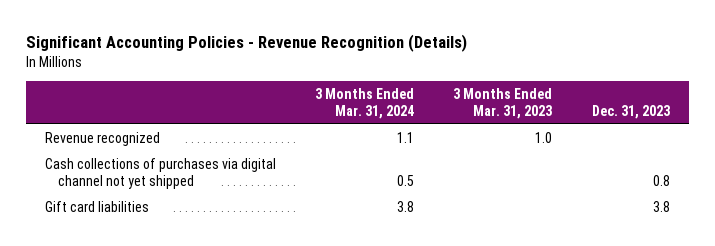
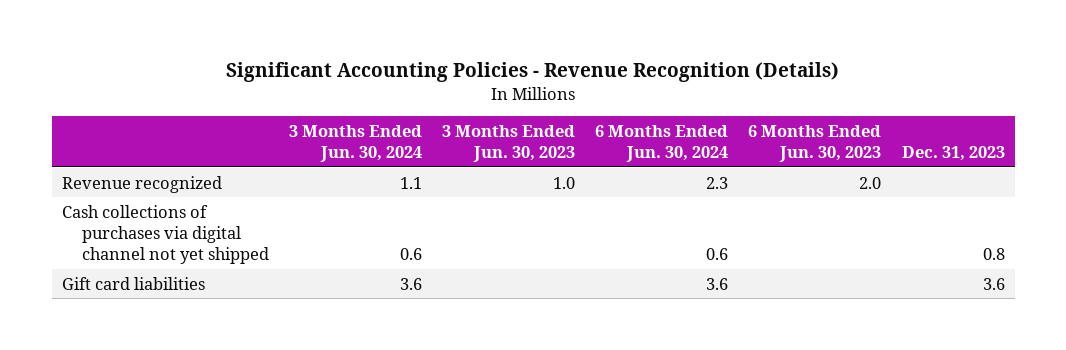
[315,88,415,119] 3 Months Ended Mar. 31, 2024 -> none
[453,88,553,119] 3 Months Ended Mar. 31, 2023 -> none
none -> [288,125,422,163] 3 Months Ended Jun. 30, 2024
none -> [442,125,576,163] 3 Months Ended Jun. 30, 2023
none -> [595,125,729,163] 6 Months Ended Jun. 30, 2024
none -> [748,125,882,163] 6 Months Ended Jun. 30, 2023
[652,201,670,213] 3.8 -> [982,277,1005,290] 3.6

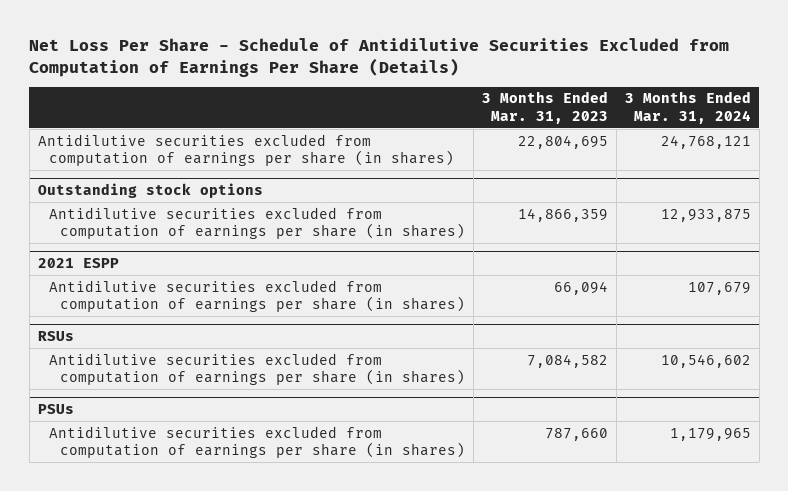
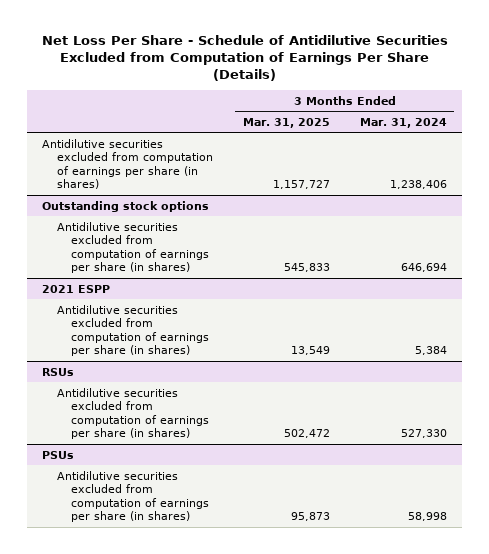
[482,91,609,125] 3 Months Ended Mar. 31, 2023 -> none
none -> [242,117,330,128] Mar. 31, 2025
[660,134,751,149] 24,768,121 -> [389,180,447,190] 1,238,406
[660,208,751,222] 12,933,875 -> [400,263,447,273] 646,694
[687,281,751,295] 107,679 -> [414,346,447,356] 5,384
[660,353,751,368] 10,546,602 -> [400,429,447,439] 527,330
[669,427,751,441] 1,179,965 -> [407,512,447,522] 58,998

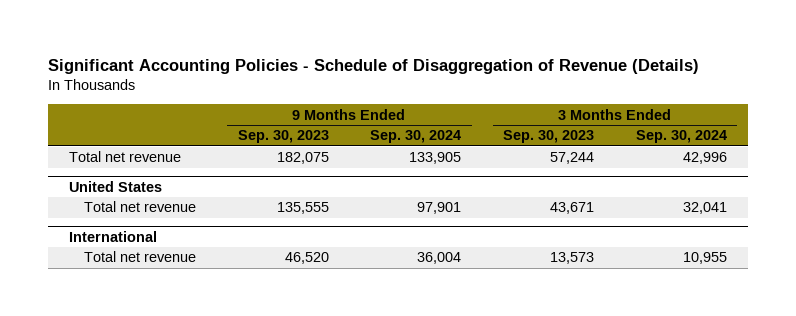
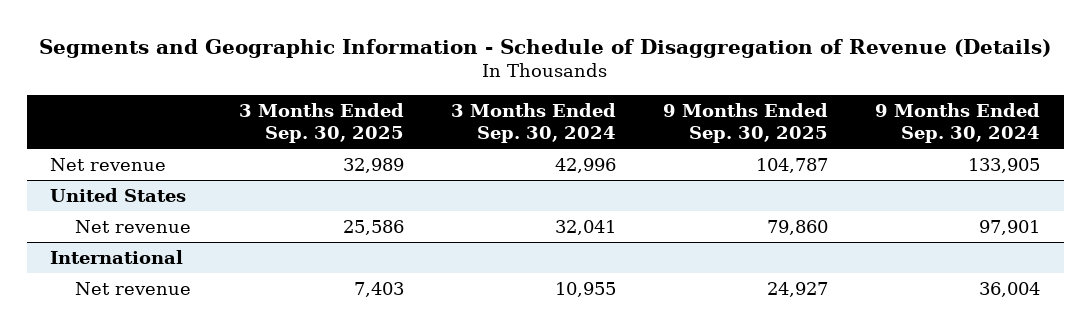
[48,58,700,74] Significant Accounting Policies - Schedule of Disaggregation of Revenue (Details) -> [39,38,1052,58] Segments and Geographic Information - Schedule of Disaggregation of Revenue (Details)
[237,130,329,144] Sep. 30, 2023 -> none
[503,130,595,144] Sep. 30, 2023 -> none
none -> [238,102,404,144] 3 Months Ended Sep. 30, 2025
none -> [663,102,829,144] 9 Months Ended Sep. 30, 2025
[69,151,182,163] Total net revenue -> [50,157,167,171] Net revenue
[83,201,196,213] Total net revenue -> [75,219,192,233] Net revenue
[83,251,196,263] Total net revenue -> [75,281,192,295] Net revenue

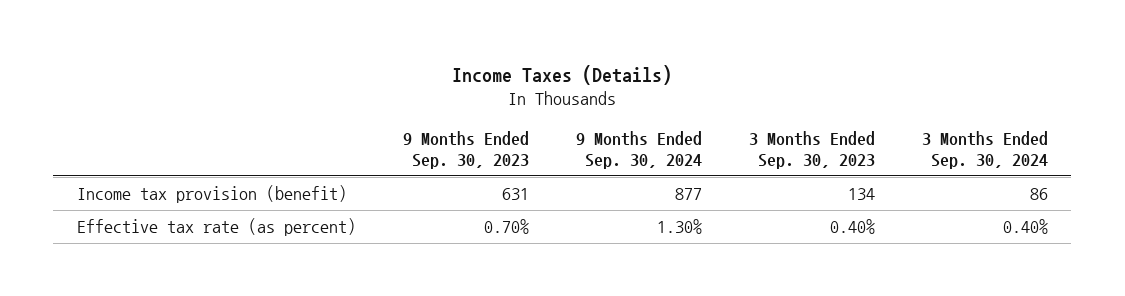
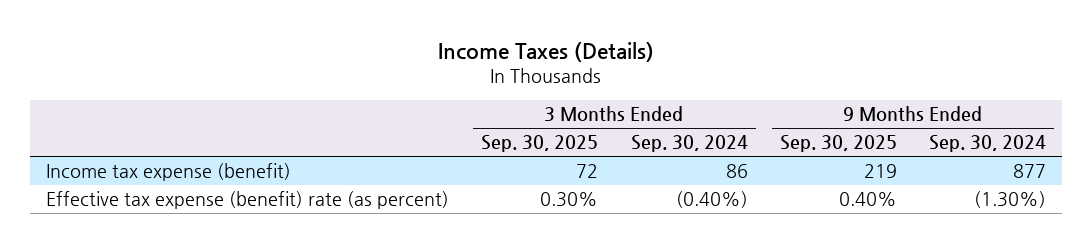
[402,130,529,169] 9 Months Ended Sep. 30, 2023 -> none
[748,130,875,169] 3 Months Ended Sep. 30, 2023 -> none
none -> [481,135,599,153] Sep. 30, 2025
none -> [779,135,897,153] Sep. 30, 2025
[76,185,347,204] Income tax provision (benefit) -> [45,163,291,182] Income tax expense (benefit)
[76,218,356,237] Effective tax rate (as percent) -> [45,191,449,210] Effective tax expense (benefit) rate (as percent)
[656,219,702,235] 1.30% -> [974,191,1047,209] (1.30%)
[1002,219,1048,235] 0.40% -> [675,191,748,209] (0.40%)

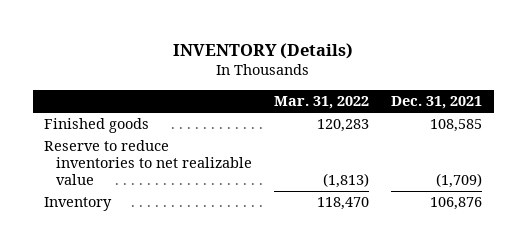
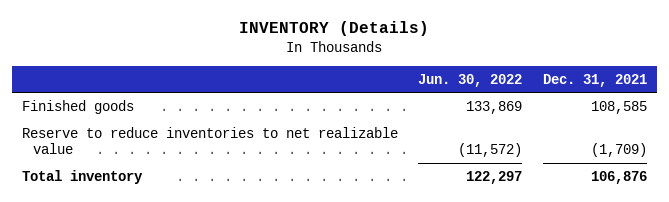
[274,96,370,110] Mar. 31, 2022 -> none
none -> [418,73,523,87] Jun. 30, 2022
[44,197,113,212] Inventory -> [22,169,144,184] Total inventory

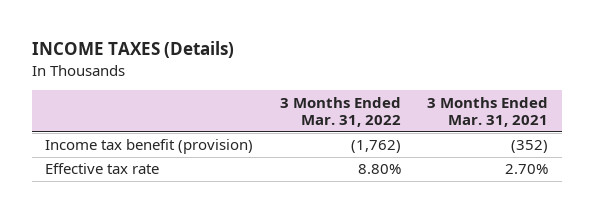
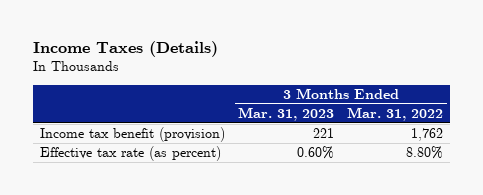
[32,41,235,59] INCOME TAXES (Details) -> [32,41,218,58] Income Taxes (Details)
[427,96,549,128] 3 Months Ended Mar. 31, 2021 -> none
none -> [238,106,335,121] Mar. 31, 2023
[350,140,401,154] (1,762) -> [411,128,444,142] 1,762
[45,163,160,175] Effective tax rate -> [39,146,221,162] Effective tax rate (as percent)

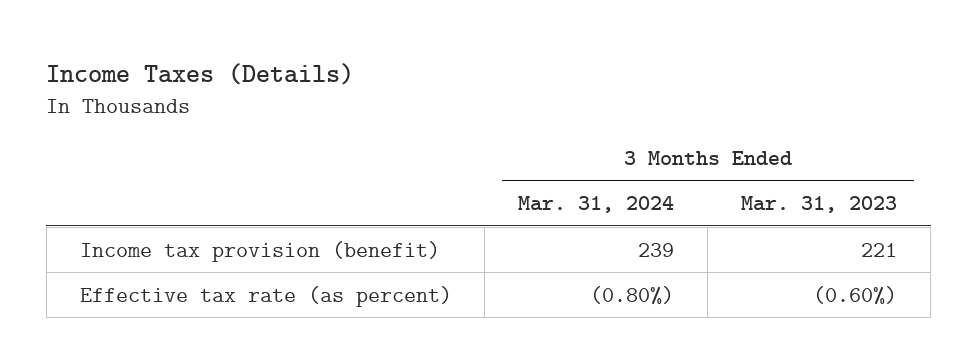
[347,106,444,121] Mar. 31, 2022 -> none
none -> [518,196,675,214] Mar. 31, 2024
[39,127,225,143] Income tax benefit (provision) -> [79,240,440,262] Income tax provision (benefit)
[297,146,335,160] 0.60% -> [813,285,898,305] (0.60%)

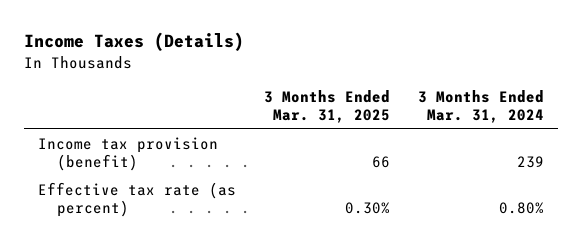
[741,196,898,214] Mar. 31, 2023 -> none
none -> [264,90,391,123] 3 Months Ended Mar. 31, 2025
[590,285,675,305] (0.80%) -> [499,202,545,215] 0.80%

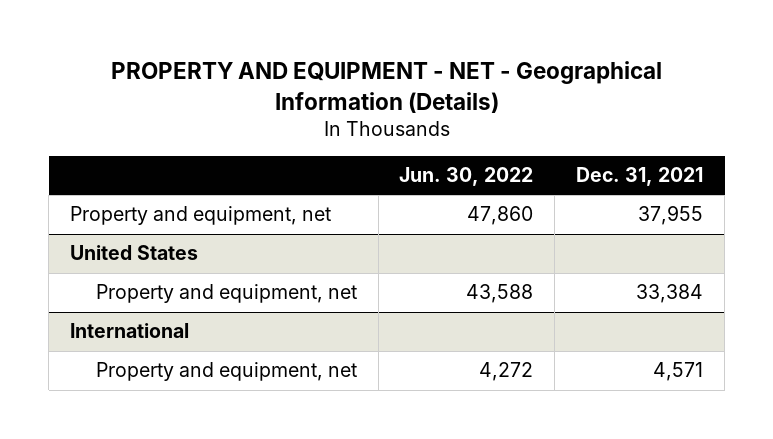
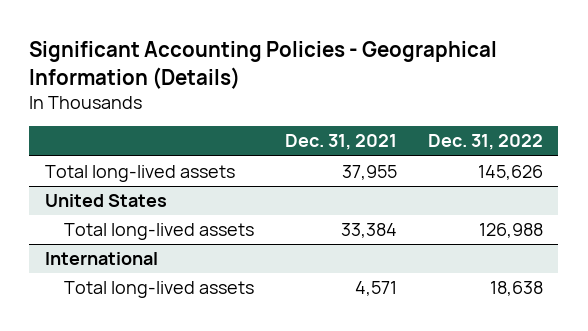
[110,61,662,113] PROPERTY AND EQUIPMENT - NET - Geographical Information (Details) -> [29,41,498,89] Significant Accounting Policies - Geographical Information (Details)
[399,167,534,187] Jun. 30, 2022 -> none
none -> [427,134,543,151] Dec. 31, 2022
[70,206,332,226] Property and equipment, net -> [44,165,235,183] Total long-lived assets
[95,284,357,304] Property and equipment, net -> [64,223,255,241] Total long-lived assets
[95,362,357,382] Property and equipment, net -> [64,281,255,299] Total long-lived assets

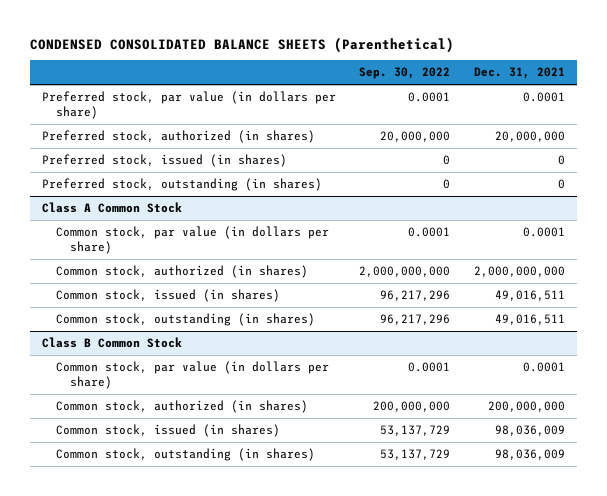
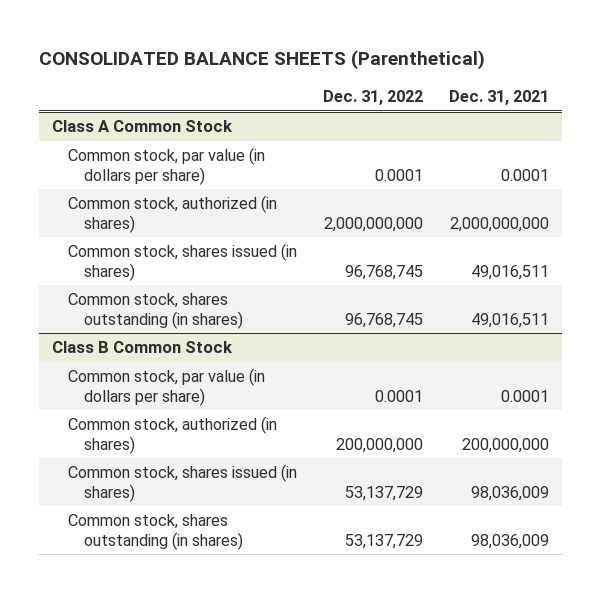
[30,36,455,53] CONDENSED CONSOLIDATED BALANCE SHEETS (Parenthetical) -> [39,50,486,71] CONSOLIDATED BALANCE SHEETS (Parenthetical)
[359,67,451,80] Sep. 30, 2022 -> none
none -> [323,90,424,106] Dec. 31, 2022
[42,91,337,119] Preferred stock, par value (in dollars per share) -> none
[42,130,316,144] Preferred stock, authorized (in shares) -> none
[42,154,288,168] Preferred stock, issued (in shares) -> none
[42,178,323,192] Preferred stock, outstanding (in shares) -> none
[55,289,280,303] Common stock, issued (in shares) -> [68,243,298,281] Common stock, shares issued (in shares)
[55,313,315,327] Common stock, outstanding (in shares) -> [68,293,244,329] Common stock, shares outstanding (in shares)
[55,424,280,438] Common stock, issued (in shares) -> [68,464,298,502] Common stock, shares issued (in shares)
[55,448,315,462] Common stock, outstanding (in shares) -> [68,514,244,550] Common stock, shares outstanding (in shares)

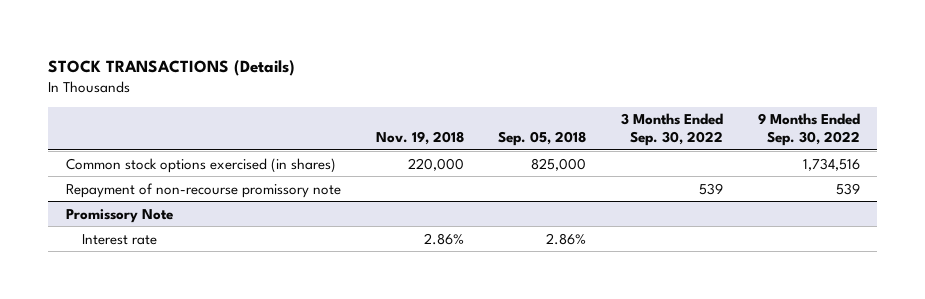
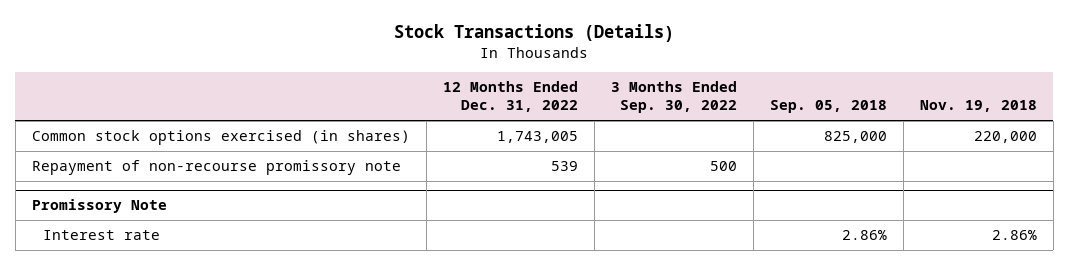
[48,59,296,76] STOCK TRANSACTIONS (Details) -> [394,24,675,43] Stock Transactions (Details)
[757,113,860,146] 9 Months Ended Sep. 30, 2022 -> none
none -> [442,81,578,113] 12 Months Ended Dec. 31, 2022
[698,182,723,195] 539 -> [709,161,737,172] 500

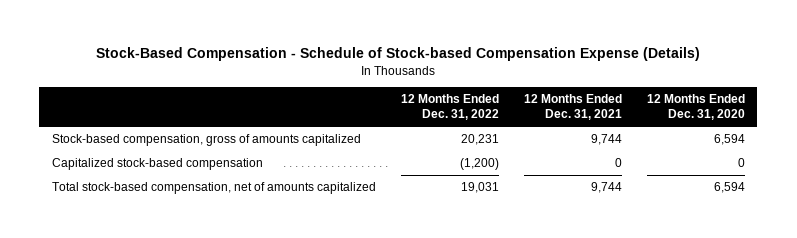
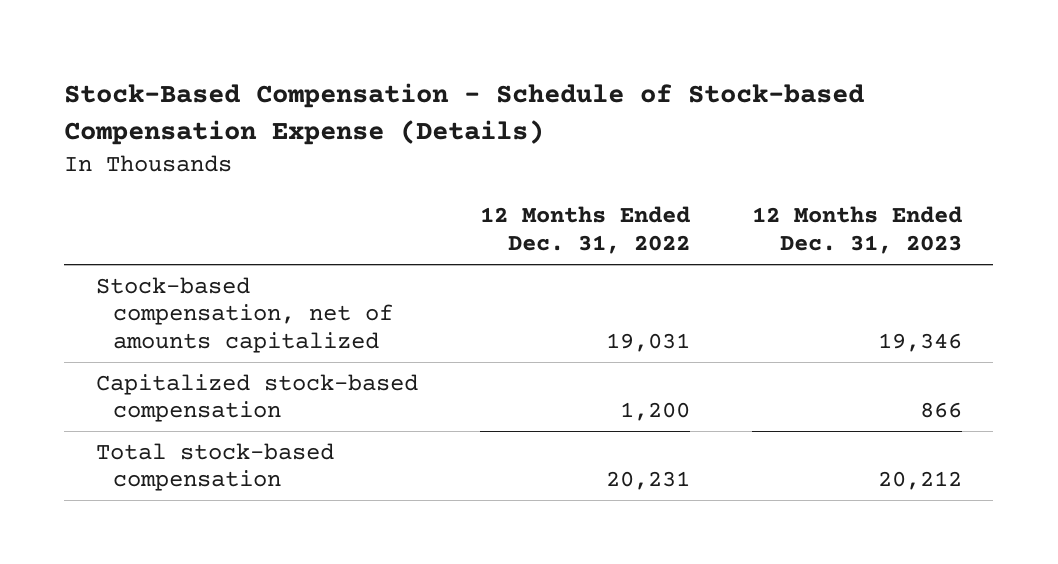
[523,94,622,121] 12 Months Ended Dec. 31, 2021 -> none
[646,94,745,121] 12 Months Ended Dec. 31, 2020 -> none
none -> [752,206,963,255] 12 Months Ended Dec. 31, 2023
[51,134,361,147] Stock-based compensation, gross of amounts capitalized -> [95,276,394,354] Stock-based compensation, net of amounts capitalized
[460,134,499,146] 20,231 -> [605,333,690,353] 19,031
[459,158,499,171] (1,200) -> [619,402,690,422] 1,200
[51,182,376,195] Total stock-based compensation, net of amounts capitalized -> [95,442,334,492] Total stock-based compensation
[460,182,499,194] 19,031 -> [605,471,690,491] 20,231

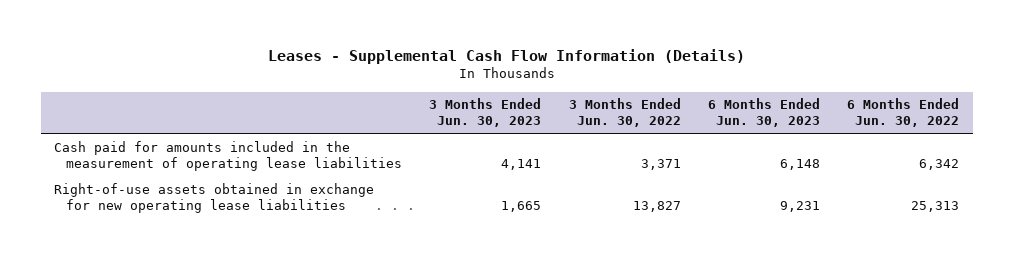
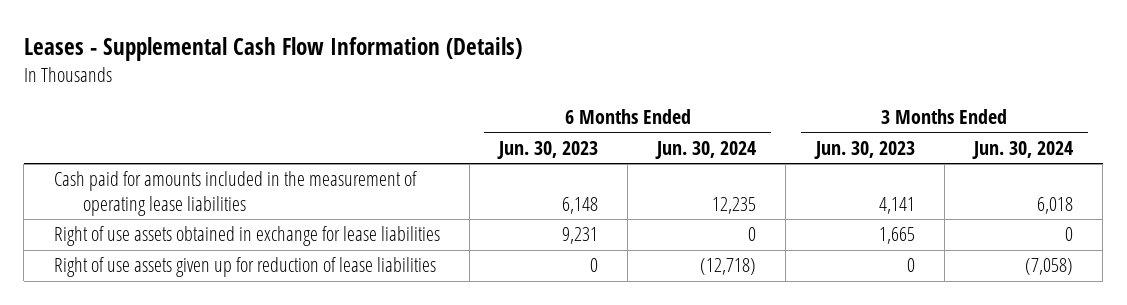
[568,98,681,128] 3 Months Ended Jun. 30, 2022 -> none
[847,98,960,128] 6 Months Ended Jun. 30, 2022 -> none
none -> [655,140,757,159] Jun. 30, 2024
none -> [971,140,1073,159] Jun. 30, 2024
[54,182,375,213] Right-of-use assets obtained in exchange for new operating lease liabilities -> [53,226,440,247] Right of use assets obtained in exchange for lease liabilities
none -> [53,257,436,278] Right of use assets given up for reduction of lease liabilities

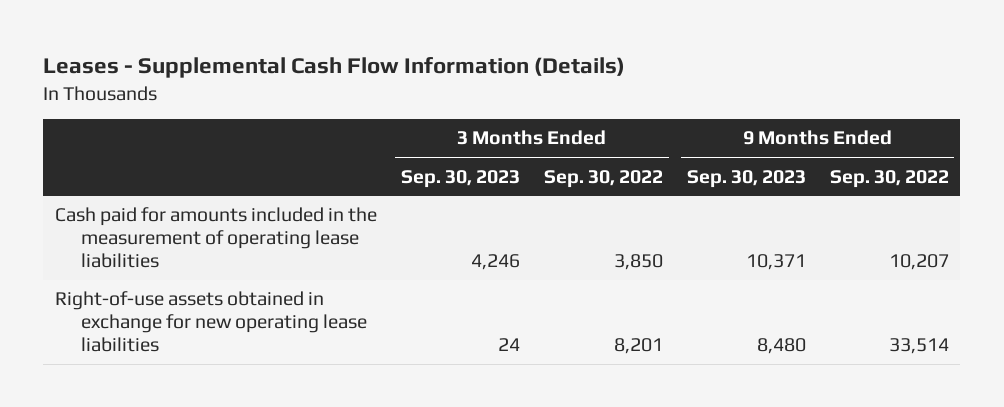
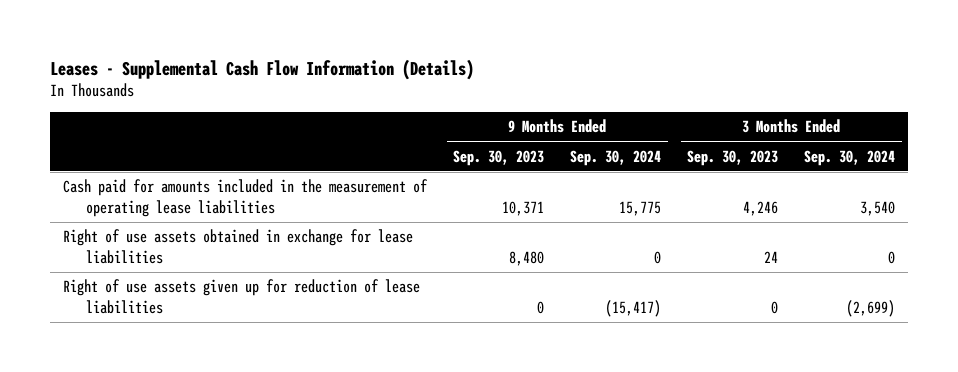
[543,169,663,188] Sep. 30, 2022 -> none
[829,169,949,188] Sep. 30, 2022 -> none
none -> [570,149,662,166] Sep. 30, 2024
none -> [804,149,896,166] Sep. 30, 2024
[55,291,367,352] Right-of-use assets obtained in exchange for new operating lease liabilities -> [63,229,414,264] Right of use assets obtained in exchange for lease liabilities
none -> [63,279,421,314] Right of use assets given up for reduction of lease liabilities

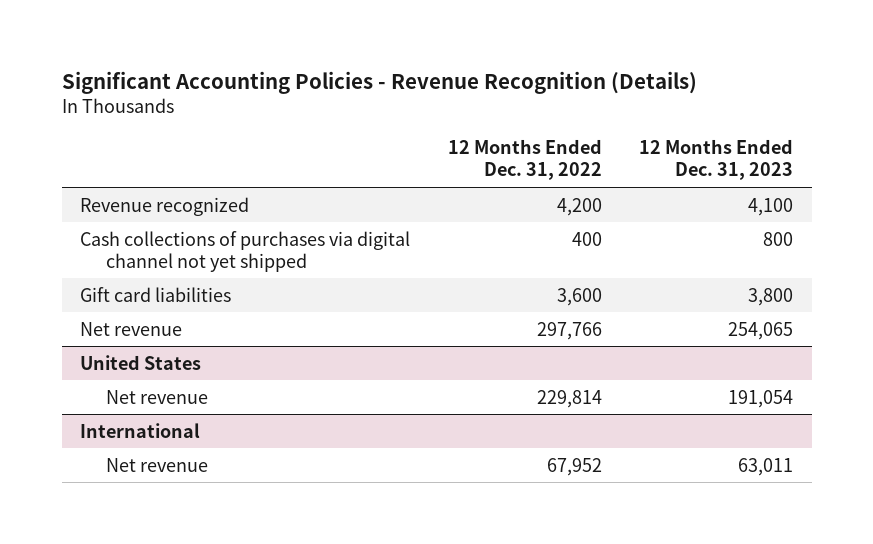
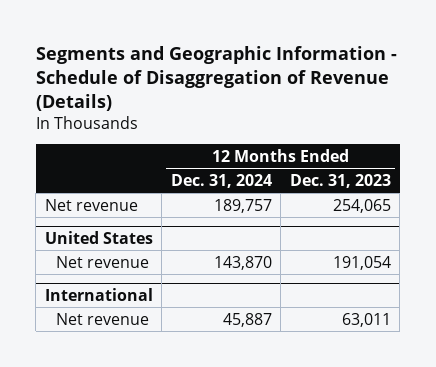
[61,71,697,95] Significant Accounting Policies - Revenue Recognition (Details) -> [35,45,397,111] Segments and Geographic Information - Schedule of Disaggregation of Revenue (Details)
[447,139,602,181] 12 Months Ended Dec. 31, 2022 -> none
none -> [170,173,272,188] Dec. 31, 2024
[80,196,250,216] Revenue recognized -> none
[80,230,411,272] Cash collections of purchases via digital channel not yet shipped -> none
[80,286,232,302] Gift card liabilities -> none

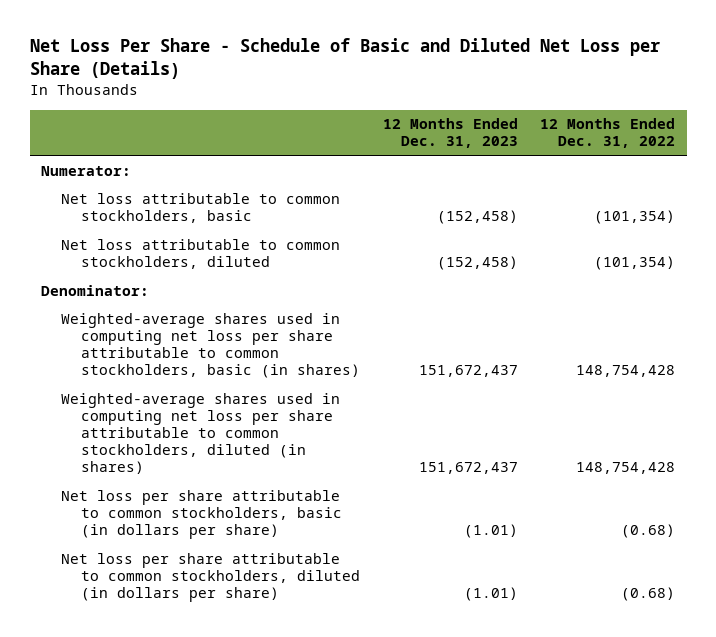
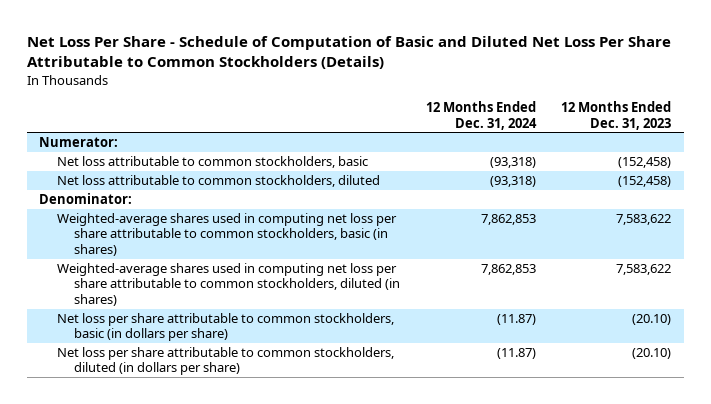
[29,38,660,80] Net Loss Per Share - Schedule of Basic and Diluted Net Loss per Share (Details) -> [26,35,671,70] Net Loss Per Share - Schedule of Computation of Basic and Diluted Net Loss Per Share Attributable to Common Stockholders (Details)
[540,118,676,149] 12 Months Ended Dec. 31, 2022 -> none
none -> [425,101,537,130] 12 Months Ended Dec. 31, 2024
[418,364,518,377] 151,672,437 -> [616,214,672,226] 7,583,622
[418,462,518,475] 151,672,437 -> [616,264,672,276] 7,583,622
[463,523,518,538] (1.01) -> [632,314,672,326] (20.10)
[463,586,518,601] (1.01) -> [632,348,672,360] (20.10)

